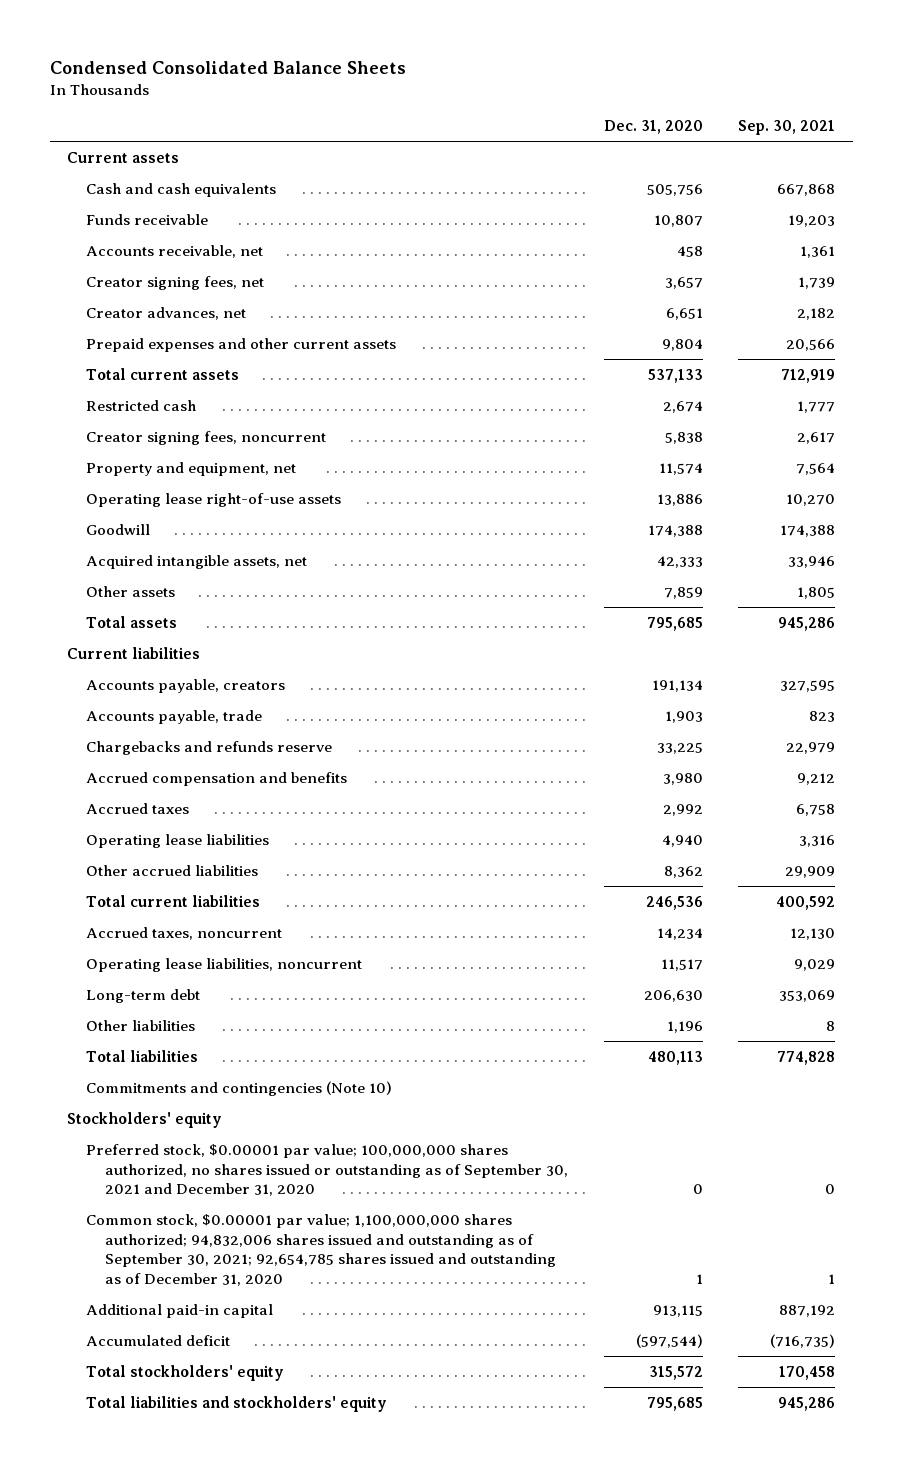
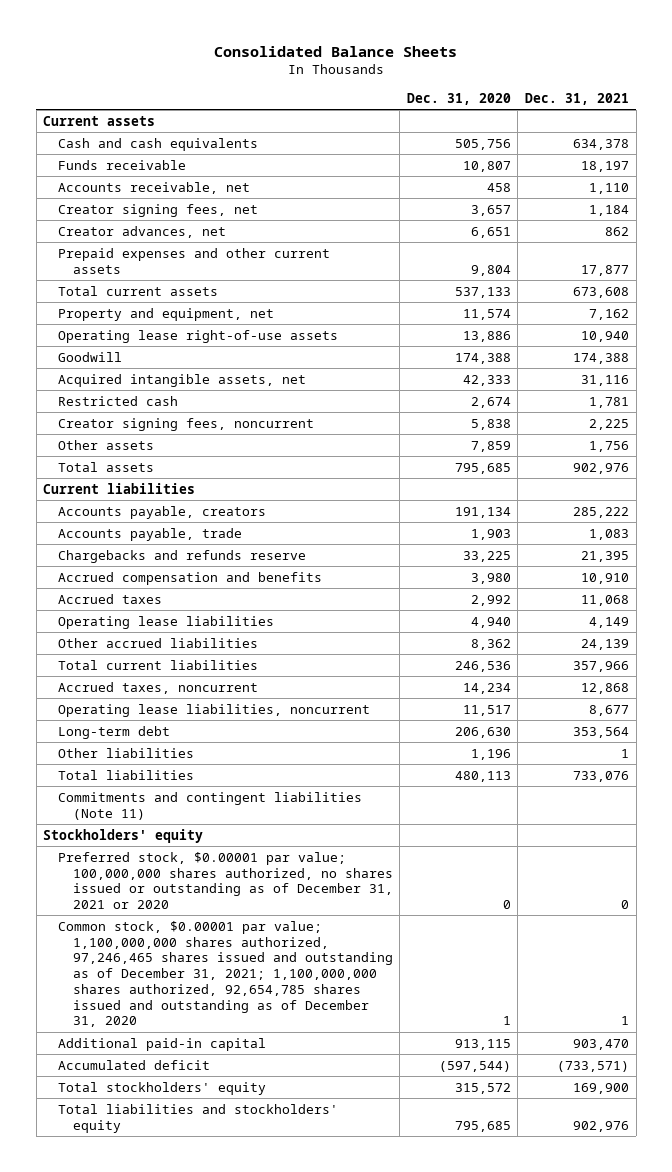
[49,60,406,74] Condensed Consolidated Balance Sheets -> [214,45,458,57] Consolidated Balance Sheets
[738,120,836,136] Sep. 30, 2021 -> none
none -> [525,92,630,105] Dec. 31, 2021
[86,399,197,411] Restricted cash -> [58,395,179,406] Restricted cash
[86,430,327,445] Creator signing fees, noncurrent -> [58,417,315,431] Creator signing fees, noncurrent
[86,1080,393,1096] Commitments and contingencies (Note 10) -> [58,791,363,820] Commitments and contingent liabilities (Note 11)
[86,1143,569,1197] Preferred stock, $0.00001 par value; 100,000,000 shares authorized, no shares issued or outstanding as of September 30, 2021 and December 31, 2020 -> [58,851,393,910] Preferred stock, $0.00001 par value; 100,000,000 shares authorized, no shares issued or outstanding as of December 31, 2021 or 2020
[86,1213,557,1287] Common stock, $0.00001 par value; 1,100,000,000 shares authorized; 94,832,006 shares issued and outstanding as of September 30, 2021; 92,654,785 shares issued and outstanding as of December 31, 2020 -> [58,920,393,1028] Common stock, $0.00001 par value; 1,100,000,000 shares authorized, 97,246,465 shares issued and outstanding as of December 31, 2021; 1,100,000,000 shares authorized, 92,654,785 shares issued and outstanding as of December 31, 2020

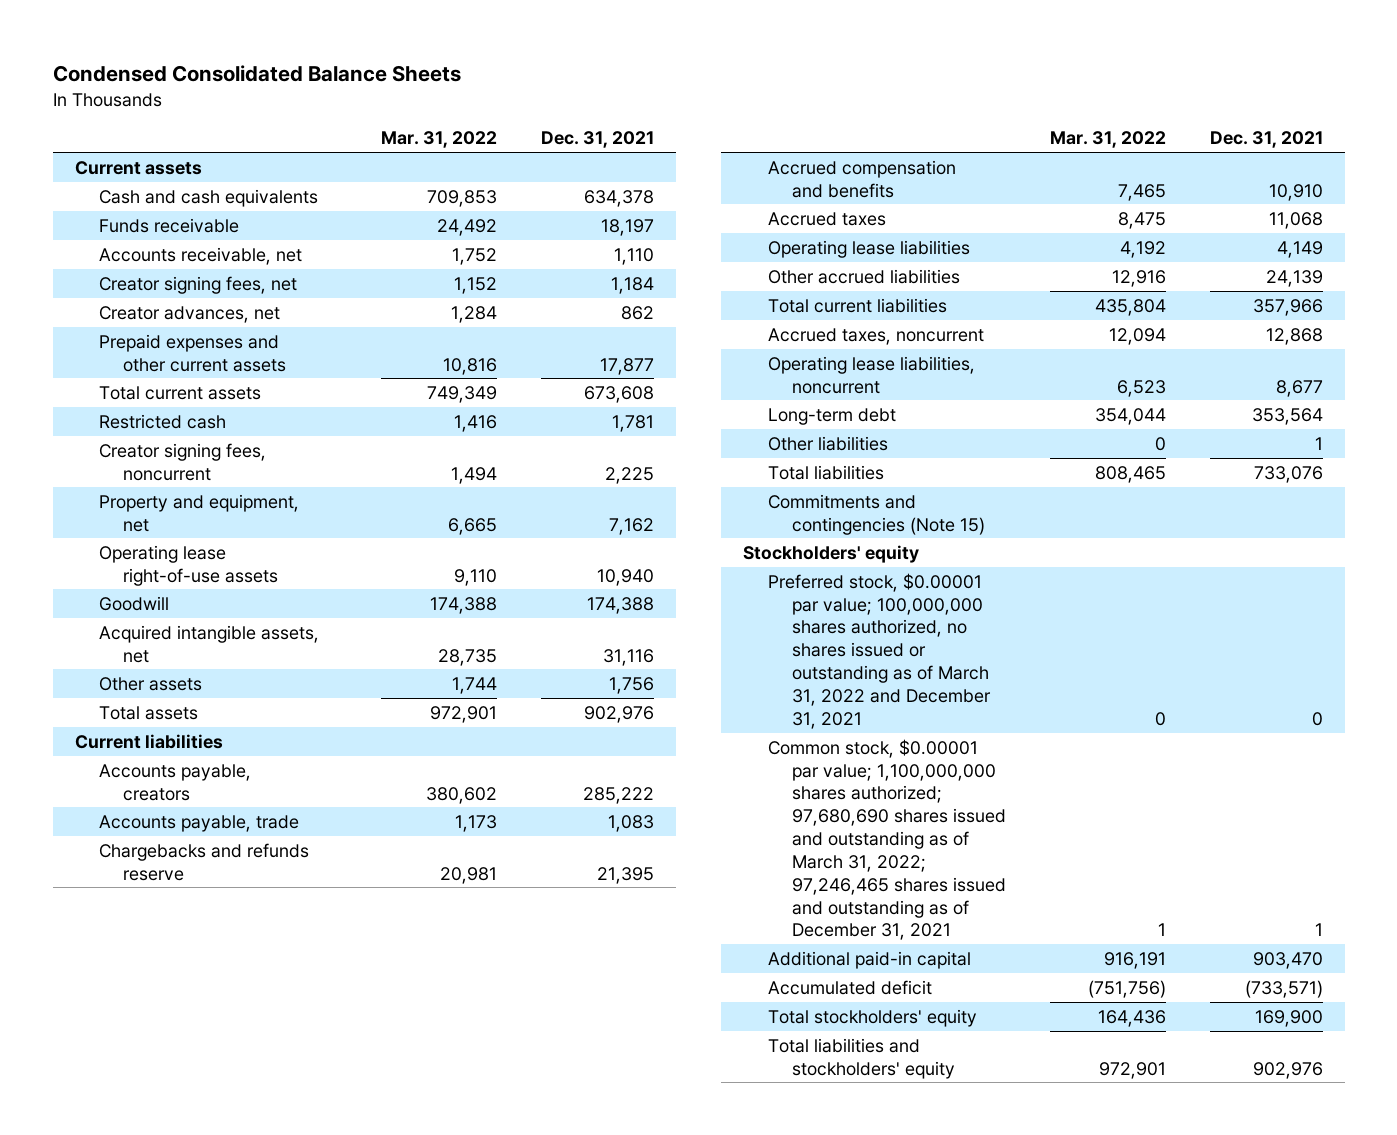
[214,45,458,57] Consolidated Balance Sheets -> [52,64,461,82] Condensed Consolidated Balance Sheets
[406,92,511,105] Dec. 31, 2020 -> none
none -> [380,131,497,149] Mar. 31, 2022
[58,395,179,406] Restricted cash -> [98,413,226,429] Restricted cash
[58,417,315,431] Creator signing fees, noncurrent -> [98,442,266,481] Creator signing fees, noncurrent
[58,791,363,820] Commitments and contingent liabilities (Note 11) -> [767,493,985,535] Commitments and contingencies (Note 15)
[58,851,393,910] Preferred stock, $0.00001 par value; 100,000,000 shares authorized, no shares issued or outstanding as of December 31, 2021 or 2020 -> [767,572,991,729] Preferred stock, $0.00001 par value; 100,000,000 shares authorized, no shares issued or outstanding as of March 31, 2022 and December 31, 2021
[58,920,393,1028] Common stock, $0.00001 par value; 1,100,000,000 shares authorized, 97,246,465 shares issued and outstanding as of December 31, 2021; 1,100,000,000 shares authorized, 92,654,785 shares issued and outstanding as of December 31, 2020 -> [767,738,1006,941] Common stock, $0.00001 par value; 1,100,000,000 shares authorized; 97,680,690 shares issued and outstanding as of March 31, 2022; 97,246,465 shares issued and outstanding as of December 31, 2021

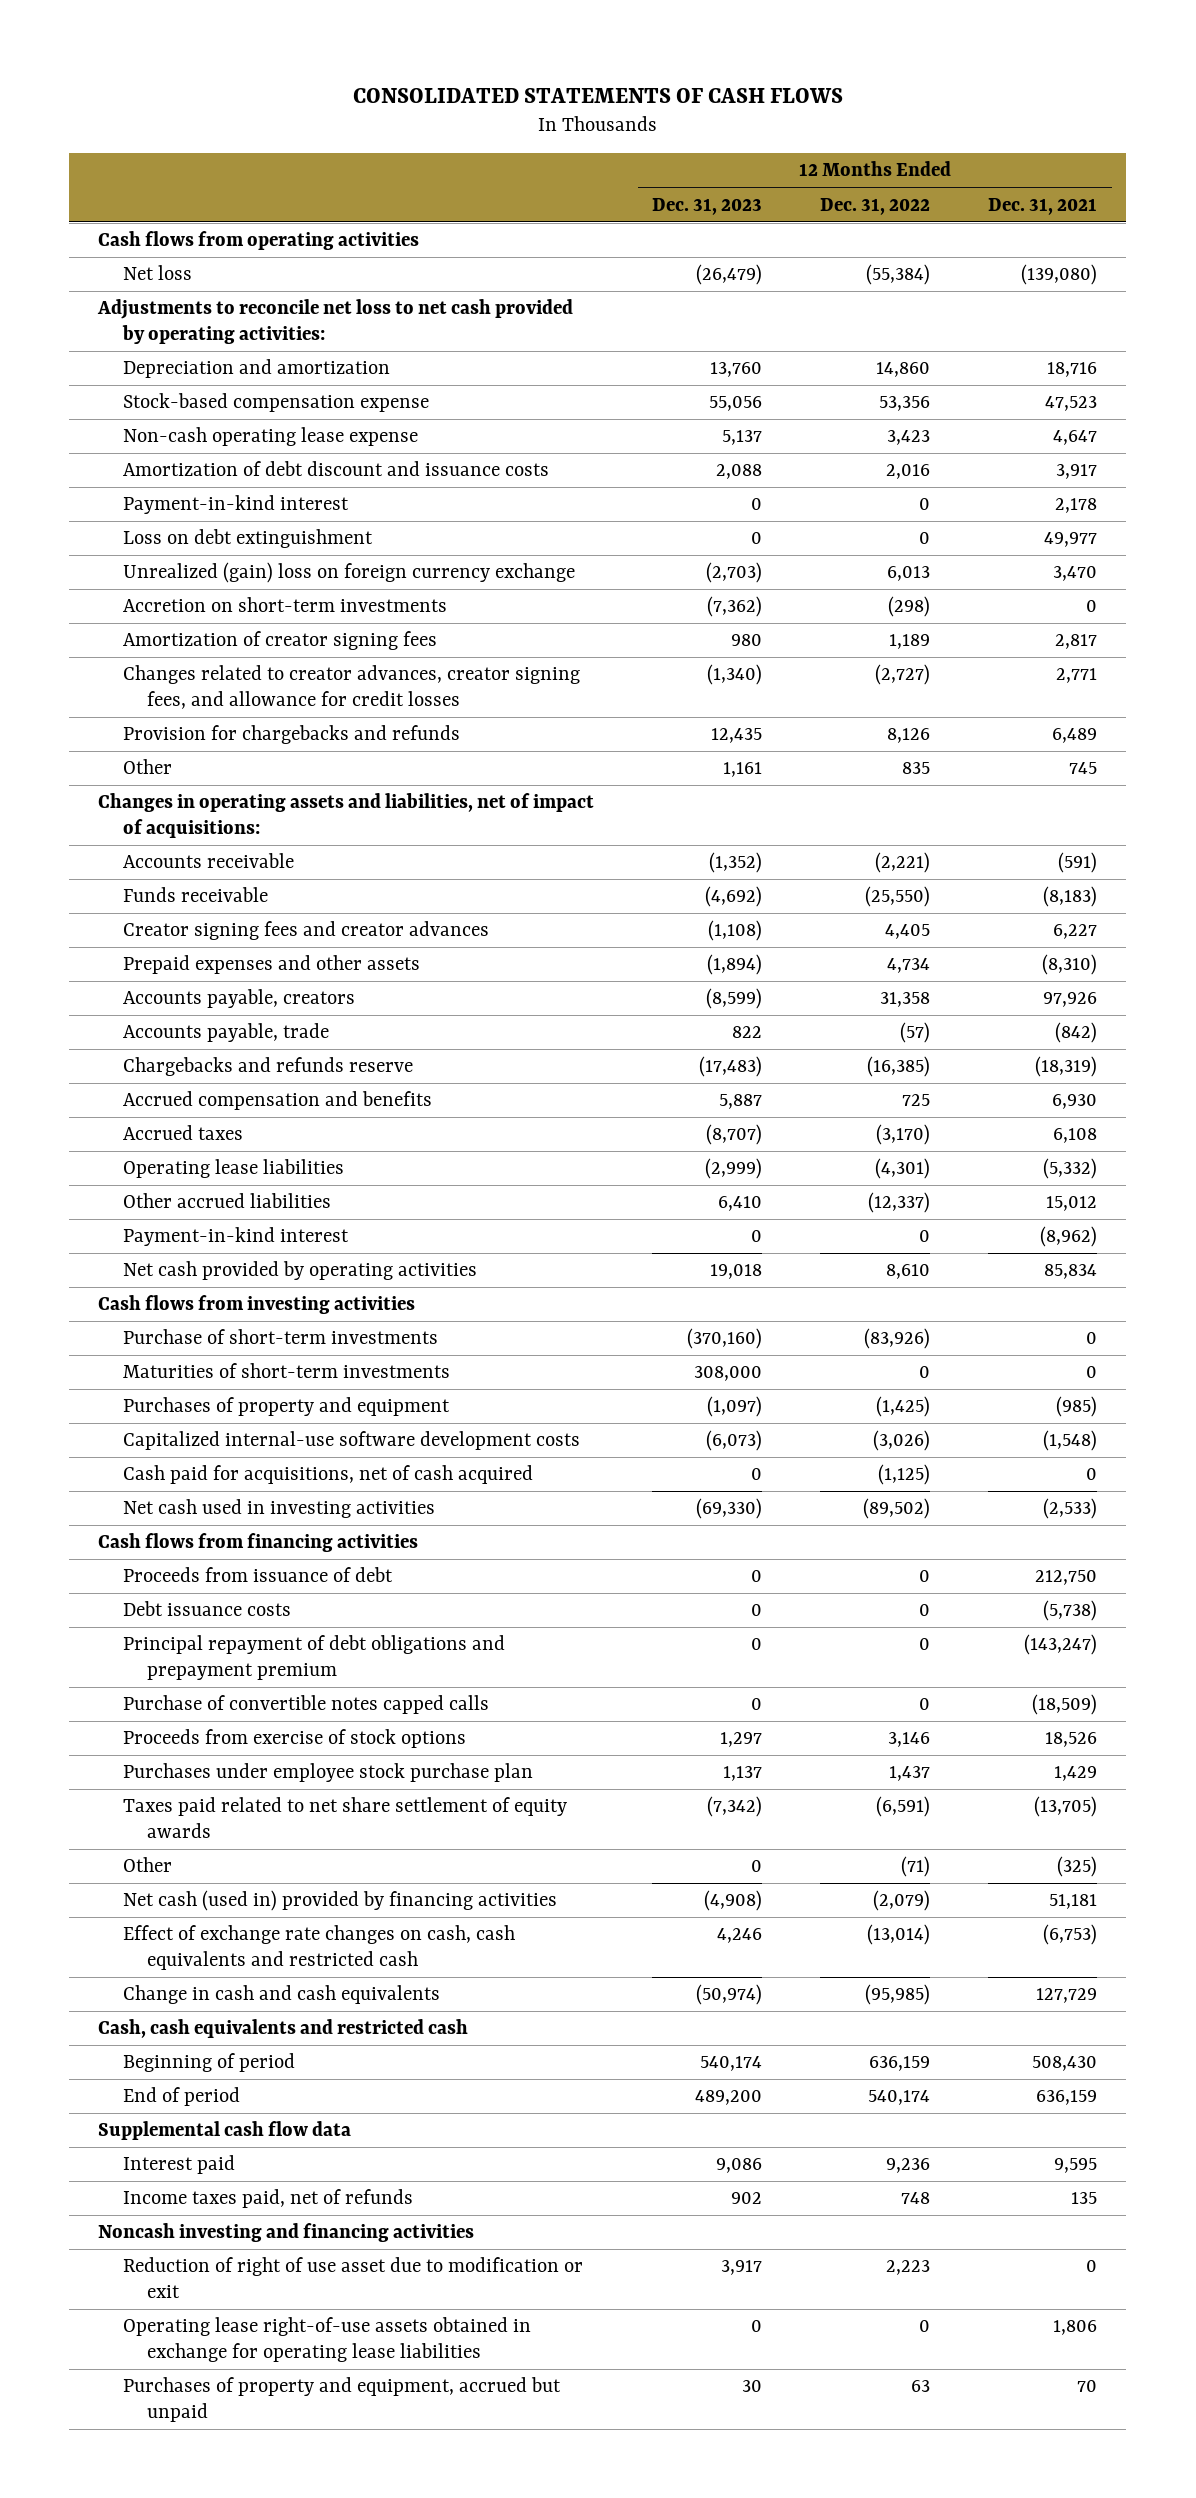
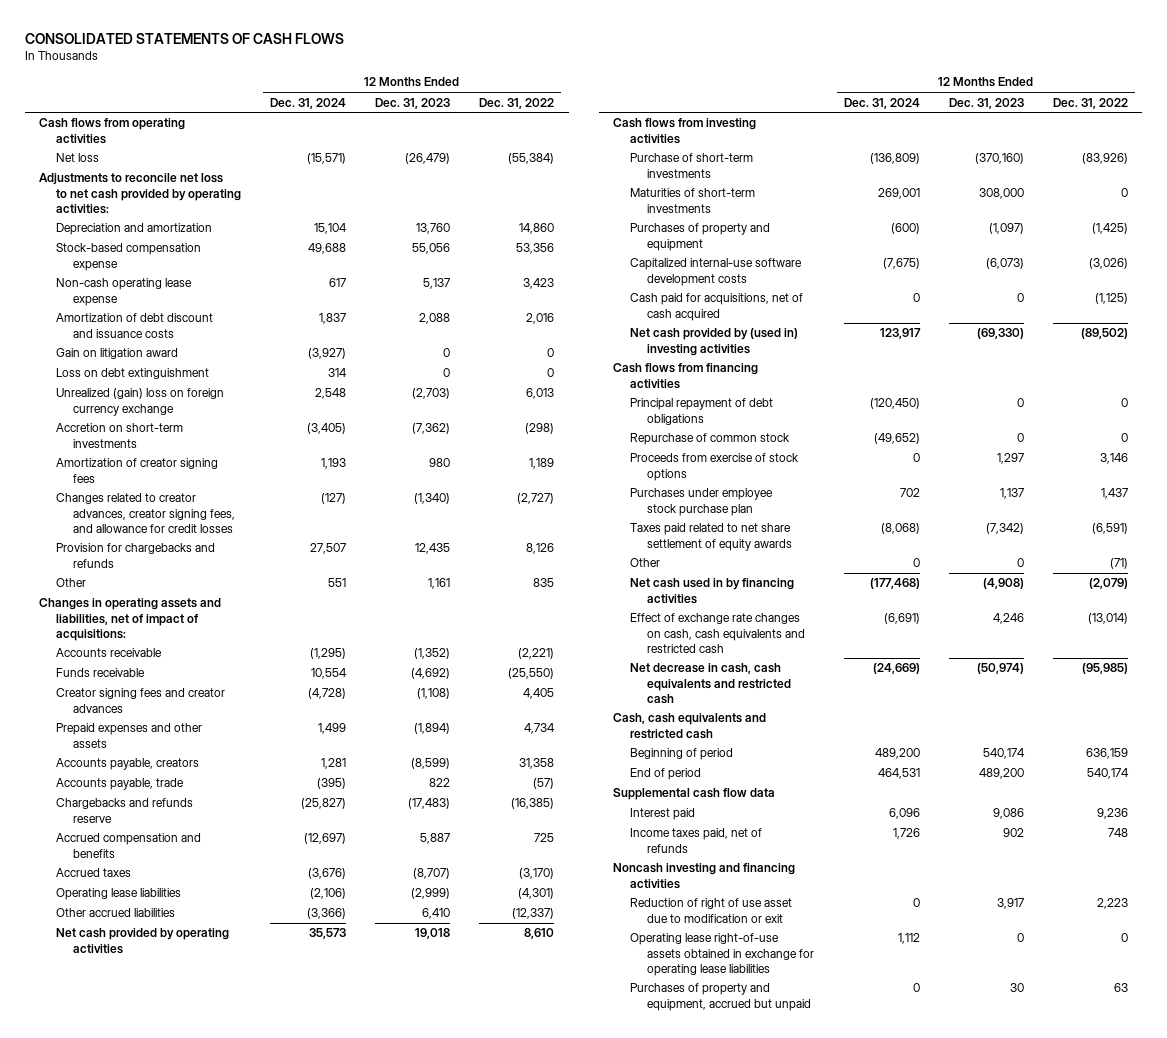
[988,197,1098,215] Dec. 31, 2021 -> none
none -> [270,97,347,109] Dec. 31, 2024
[122,495,349,515] Payment-in-kind interest -> none
none -> [56,348,179,360] Gain on litigation award
[122,1227,349,1247] Payment-in-kind interest -> none
[122,1499,435,1519] Net cash used in investing activities -> [630,328,799,356] Net cash provided by (used in) investing activities
[122,1567,393,1583] Proceeds from issuance of debt -> none
[122,1601,291,1617] Debt issuance costs -> none
[122,1695,489,1715] Purchase of convertible notes capped calls -> none
[122,1635,505,1681] Principal repayment of debt obligations and prepayment premium -> [630,398,774,425] Principal repayment of debt obligations
none -> [630,433,791,446] Repurchase of common stock
[122,1890,557,1912] Net cash (used in) provided by financing activities -> [630,578,795,604] Net cash used in by financing activities
[122,1985,440,2005] Change in cash and cash equivalents -> [630,663,792,704] Net decrease in cash, cash equivalents and restricted cash

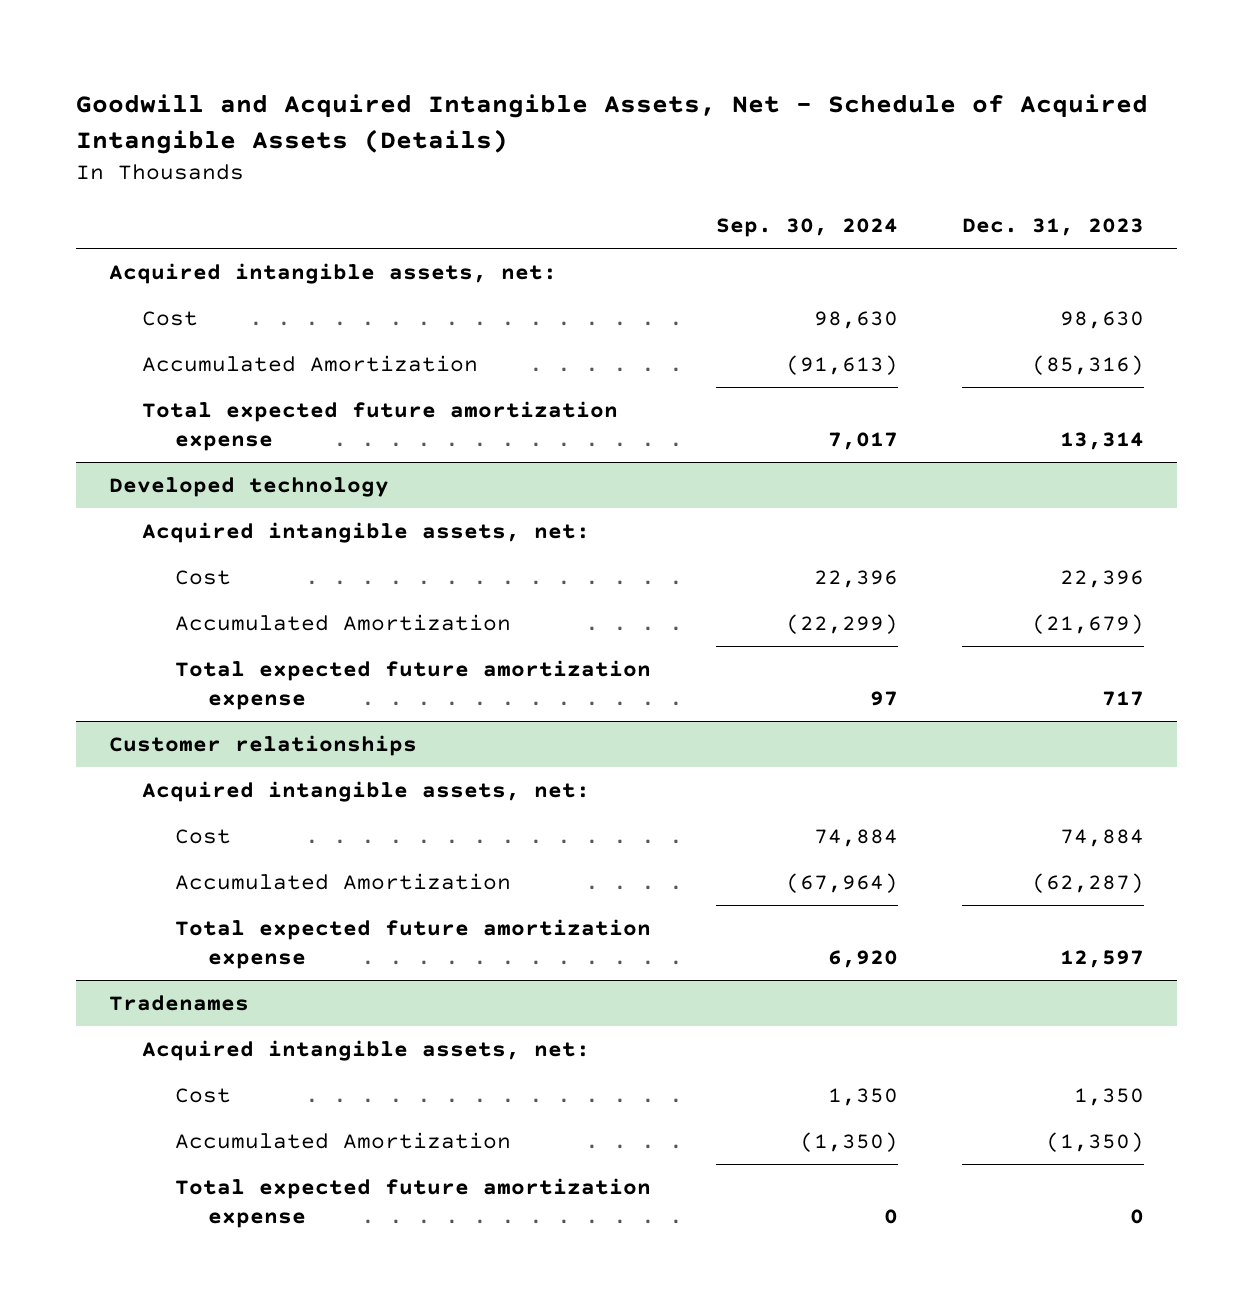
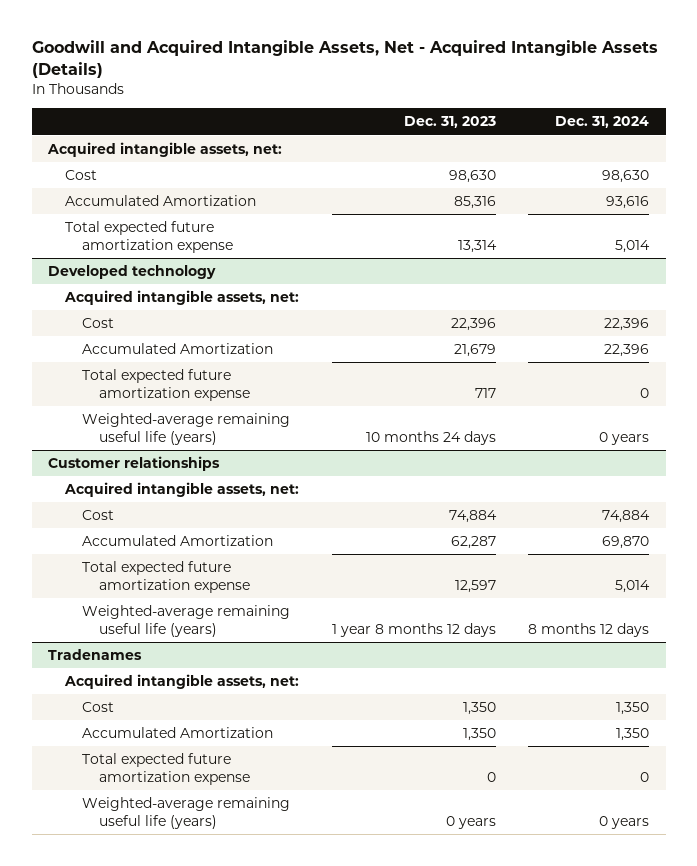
[76,94,1149,154] Goodwill and Acquired Intangible Assets, Net - Schedule of Acquired Intangible Assets (Details) -> [31,40,658,79] Goodwill and Acquired Intangible Assets, Net - Acquired Intangible Assets (Details)
[715,217,898,237] Sep. 30, 2024 -> none
none -> [555,116,650,129] Dec. 31, 2024
[1032,354,1145,375] (85,316) -> [453,196,496,210] 85,316
[1032,613,1145,634] (21,679) -> [453,344,496,358] 21,679
none -> [81,413,290,445] Weighted-average remaining useful life (years)
[1032,872,1145,893] (62,287) -> [450,536,496,550] 62,287
none -> [81,605,290,637] Weighted-average remaining useful life (years)
[1046,1131,1145,1152] (1,350) -> [462,728,496,742] 1,350
none -> [81,797,290,829] Weighted-average remaining useful life (years)

